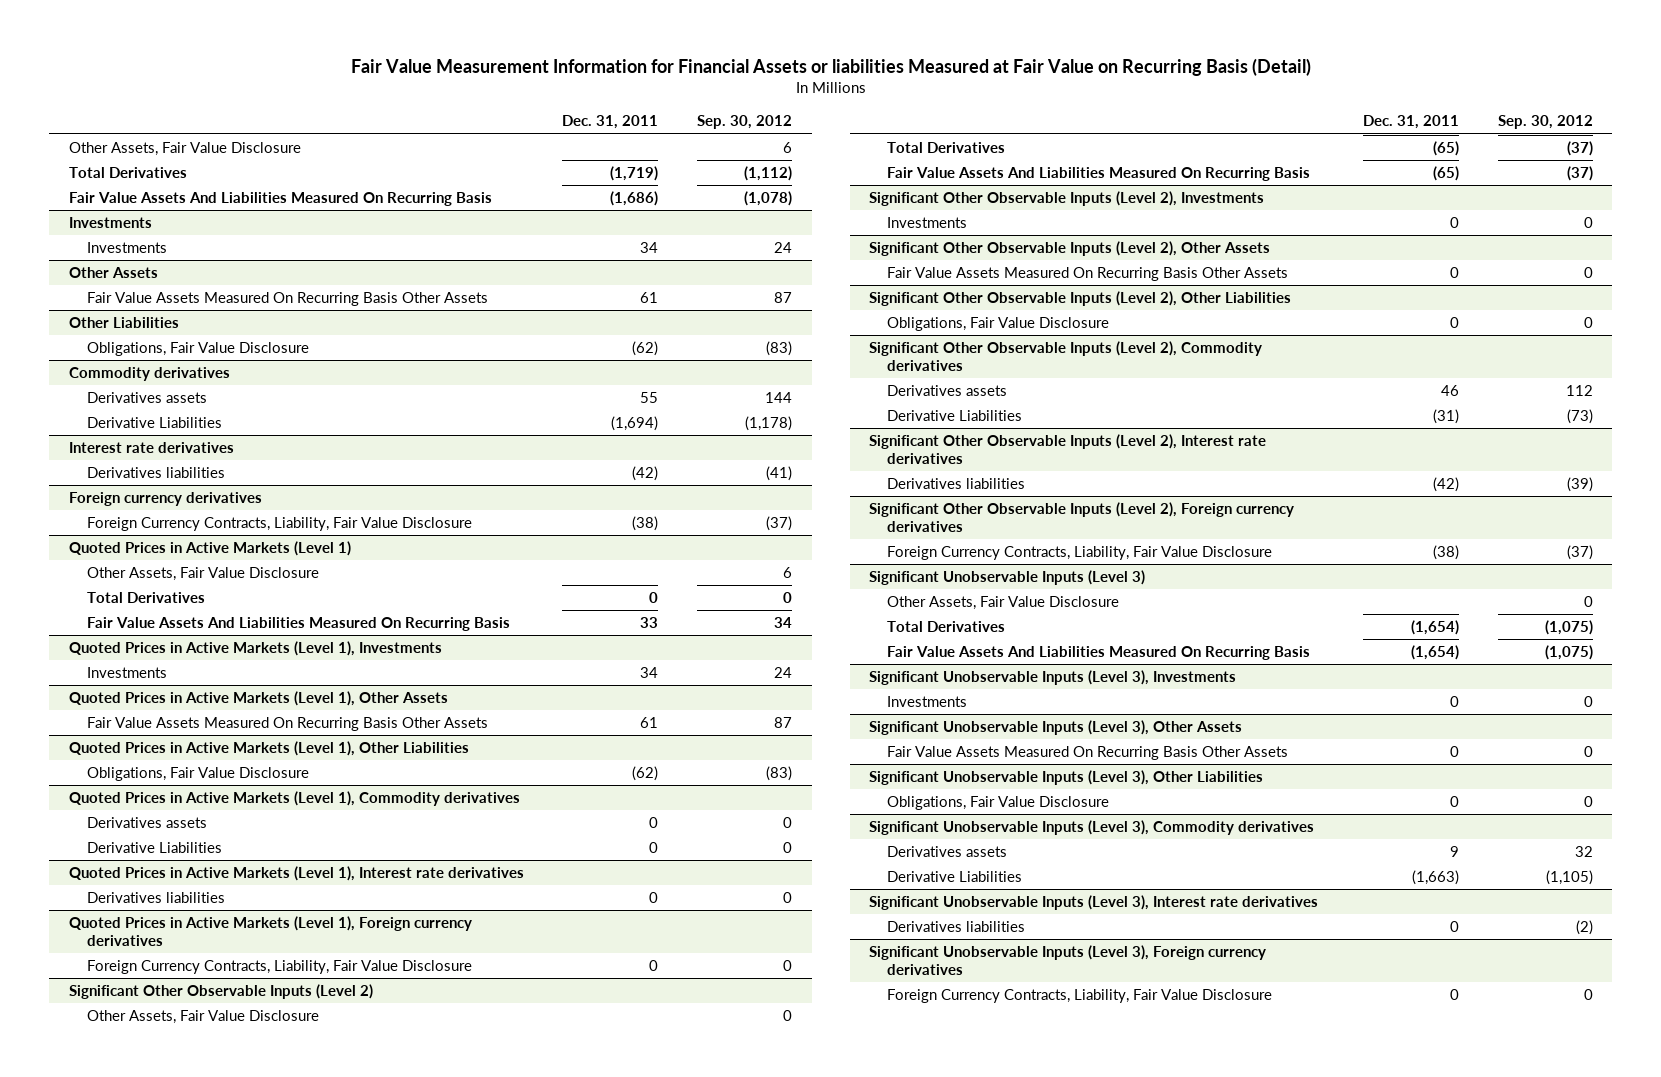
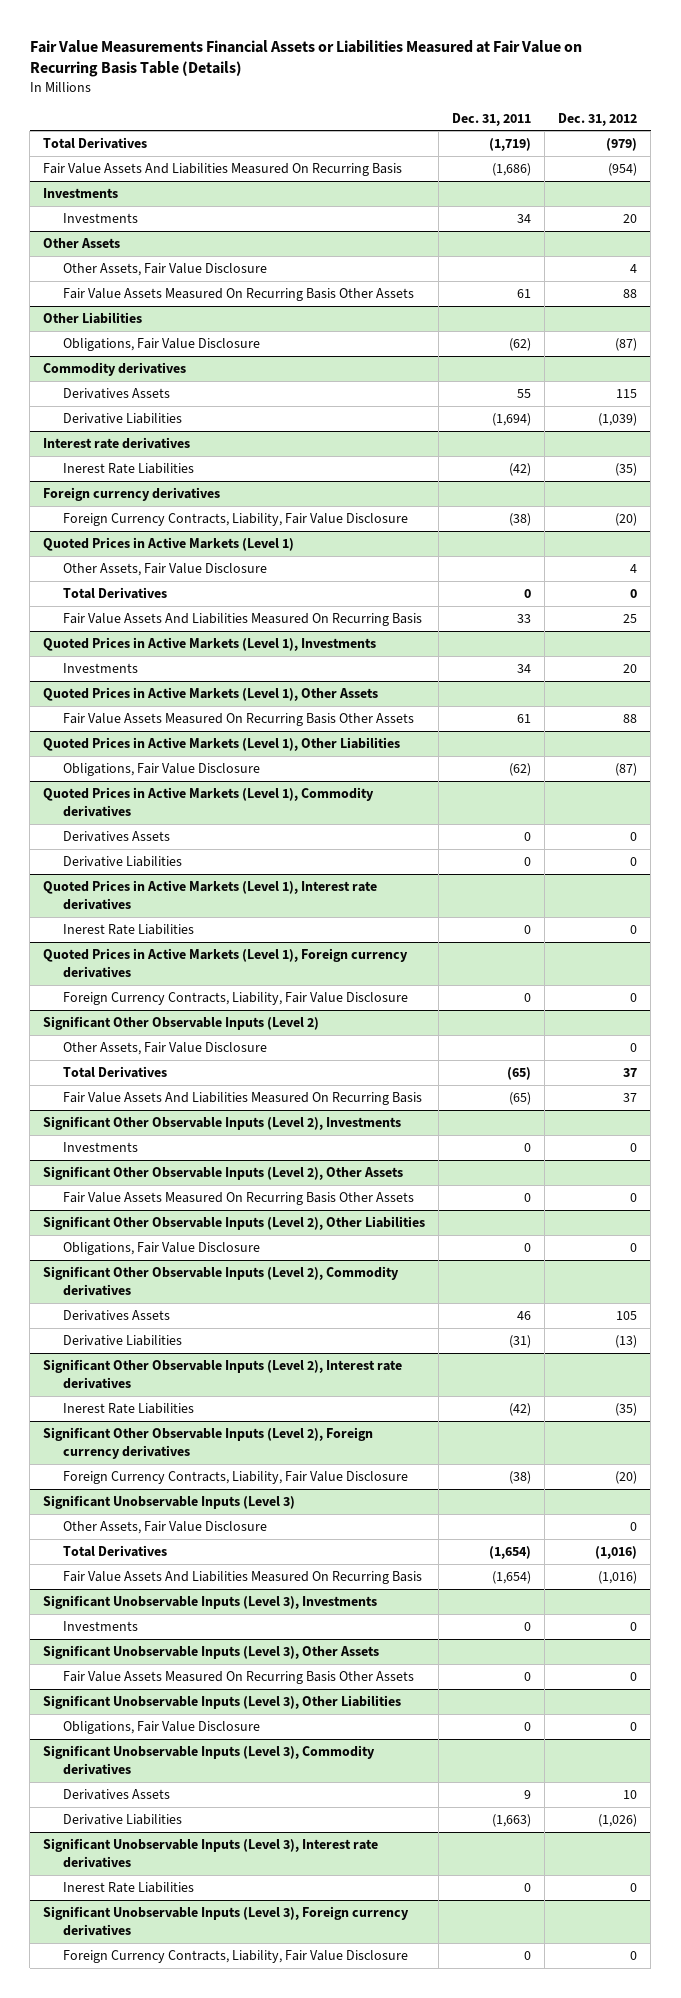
[350,57,1311,76] Fair Value Measurement Information for Financial Assets or liabilities Measured at Fair Value on Recurring Basis (Detail) -> [29,39,582,78] Fair Value Measurements Financial Assets or Liabilities Measured at Fair Value on Recurring Basis Table (Details)
[697,115,793,130] Sep. 30, 2012 -> none
none -> [558,112,638,126] Dec. 31, 2012
[68,142,301,157] Other Assets, Fair Value Disclosure -> none
none -> [63,262,268,276] Other Assets, Fair Value Disclosure
[86,392,207,404] Derivatives assets -> [63,387,171,399] Derivatives Assets
[86,467,225,479] Derivatives liabilities -> [63,462,195,474] Inerest Rate Liabilities
[86,817,207,829] Derivatives assets -> [63,830,171,842] Derivatives Assets
[86,892,225,904] Derivatives liabilities -> [63,923,195,935] Inerest Rate Liabilities
[887,385,1008,397] Derivatives assets -> [63,1309,171,1321] Derivatives Assets
[887,478,1026,490] Derivatives liabilities -> [63,1402,195,1414] Inerest Rate Liabilities
[887,846,1008,858] Derivatives assets -> [63,1788,171,1800] Derivatives Assets
[887,921,1026,933] Derivatives liabilities -> [63,1881,195,1893] Inerest Rate Liabilities

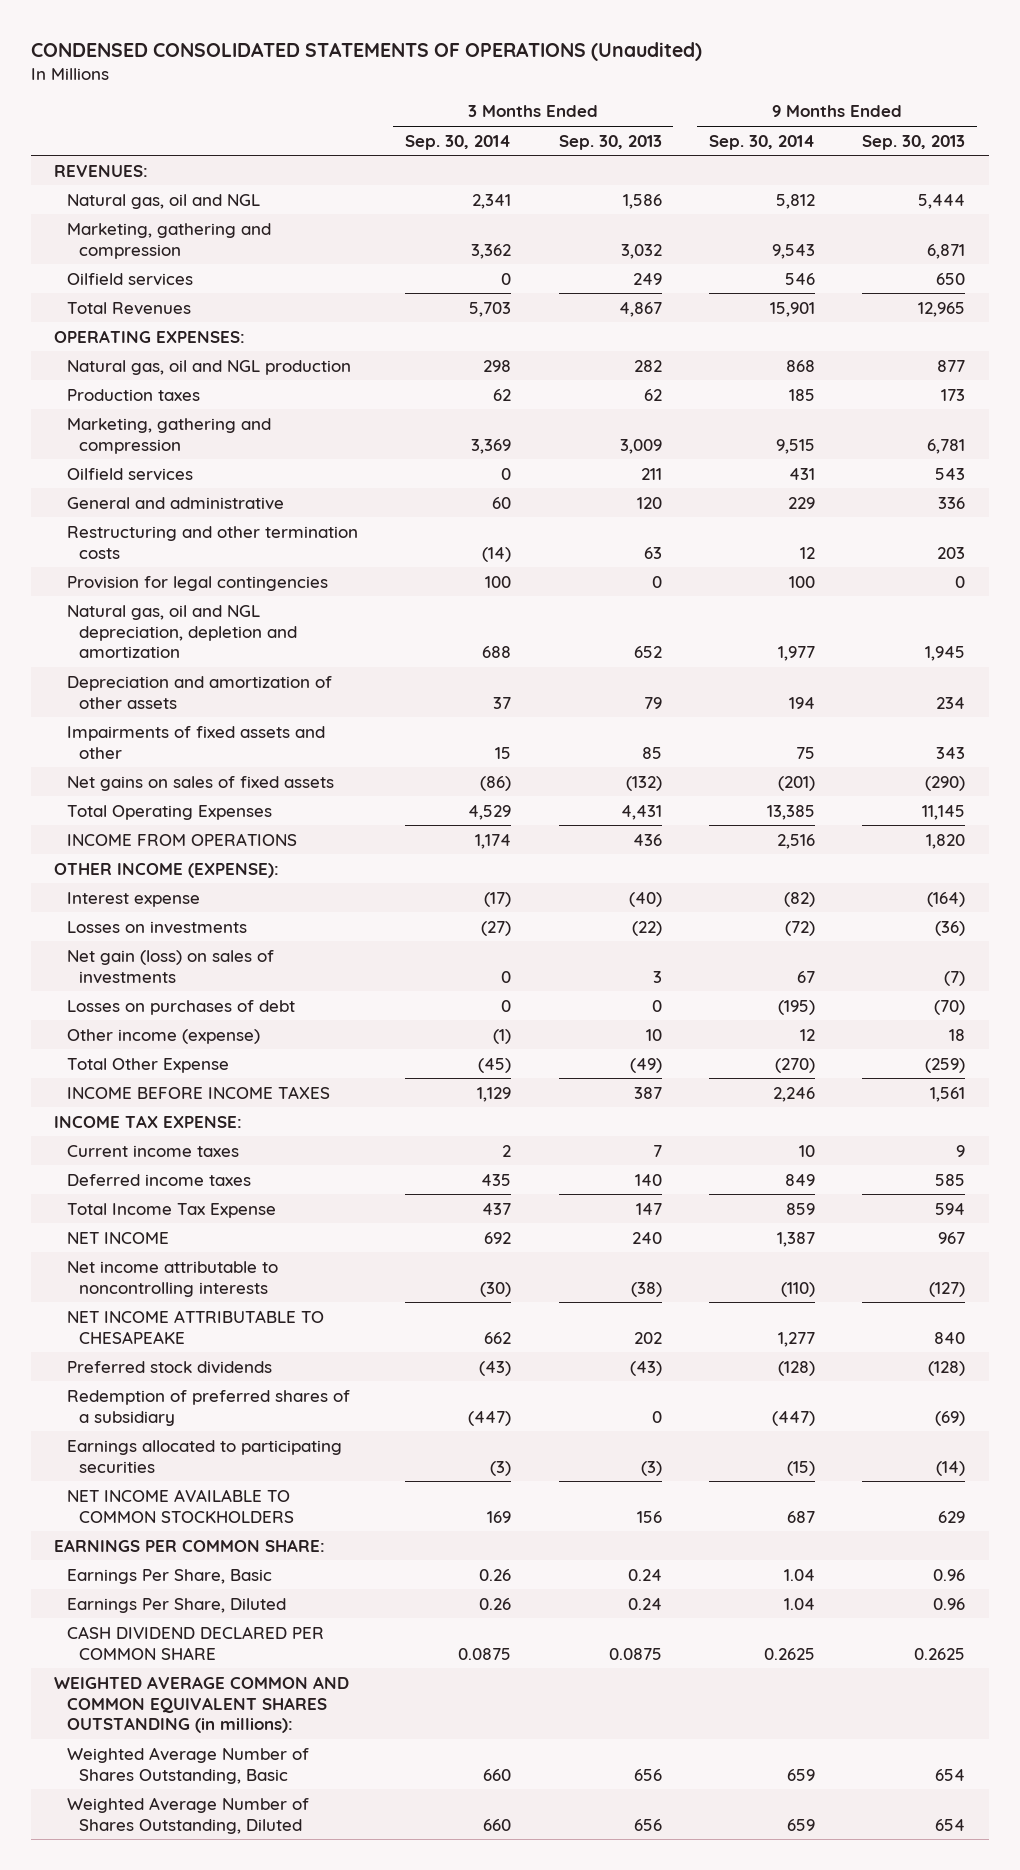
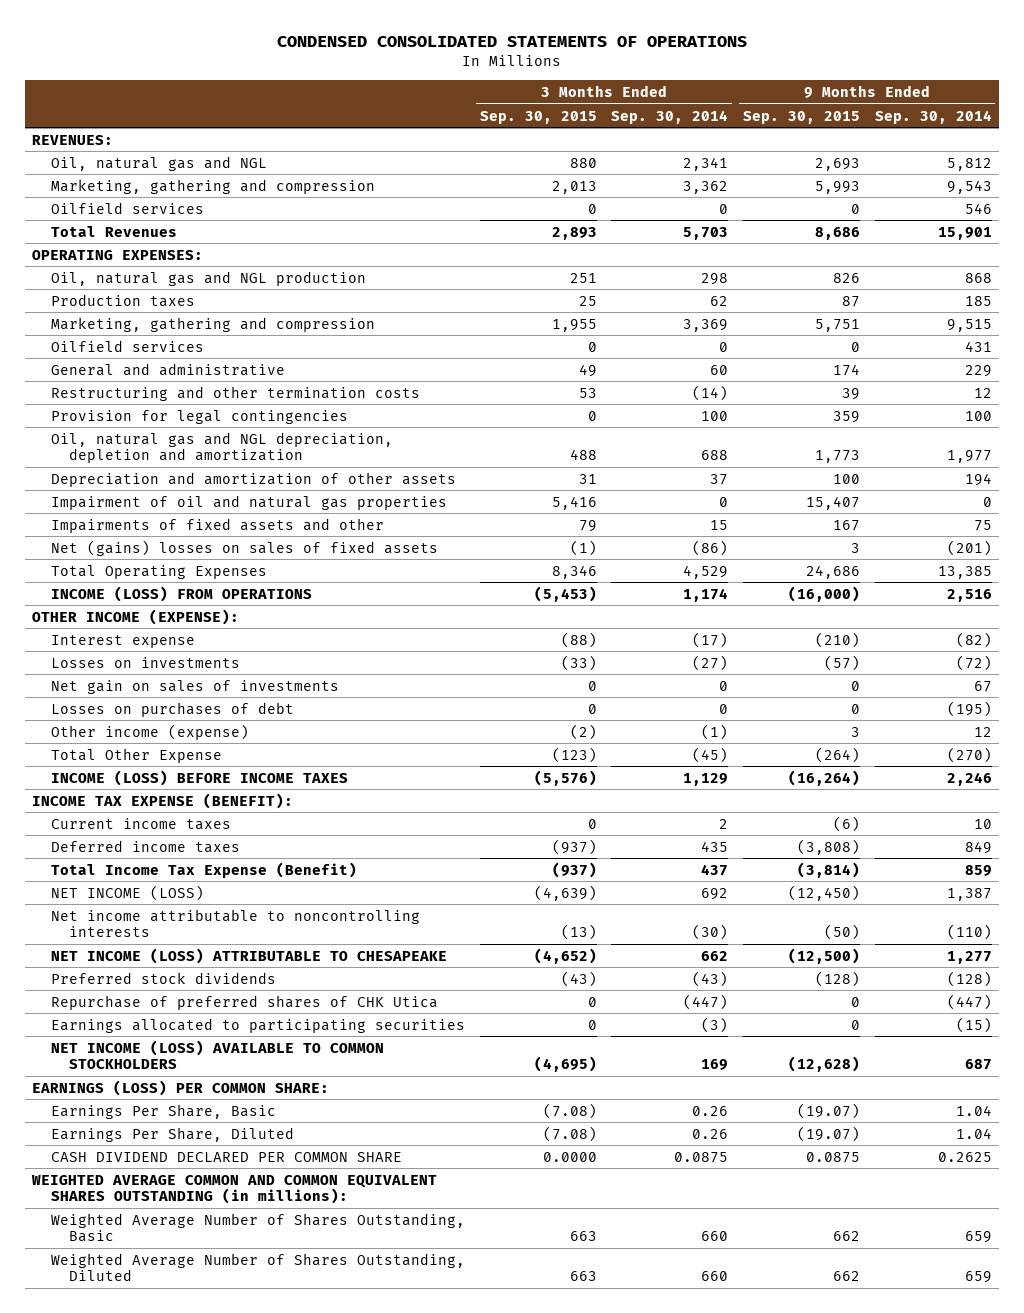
[30,41,702,61] CONDENSED CONSOLIDATED STATEMENTS OF OPERATIONS (Unaudited) -> [277,35,748,47] CONDENSED CONSOLIDATED STATEMENTS OF OPERATIONS
[558,134,662,150] Sep. 30, 2013 -> none
[862,134,966,150] Sep. 30, 2013 -> none
none -> [479,110,597,124] Sep. 30, 2015
none -> [743,110,861,124] Sep. 30, 2015
[66,193,260,209] Natural gas, oil and NGL -> [50,155,267,171] Oil, natural gas and NGL
[66,359,351,375] Natural gas, oil and NGL production -> [50,270,366,286] Oil, natural gas and NGL production
[66,604,298,659] Natural gas, oil and NGL depreciation, depletion and amortization -> [50,431,393,464] Oil, natural gas and NGL depreciation, depletion and amortization
none -> [50,494,447,510] Impairment of oil and natural gas properties
[66,775,334,791] Net gains on sales of fixed assets -> [50,539,438,556] Net (gains) losses on sales of fixed assets
[66,832,297,846] INCOME FROM OPERATIONS -> [50,585,312,602] INCOME (LOSS) FROM OPERATIONS
[66,949,274,984] Net gain (loss) on sales of investments -> [50,679,339,694] Net gain on sales of investments
[66,1085,330,1099] INCOME BEFORE INCOME TAXES -> [50,769,348,786] INCOME (LOSS) BEFORE INCOME TAXES
[54,1114,243,1128] INCOME TAX EXPENSE: -> [32,792,294,809] INCOME TAX EXPENSE (BENEFIT):
[66,1202,276,1218] Total Income Tax Expense -> [50,861,357,878] Total Income Tax Expense (Benefit)
[66,1231,169,1244] NET INCOME -> [50,884,204,901] NET INCOME (LOSS)
[66,1309,324,1344] NET INCOME ATTRIBUTABLE TO CHESAPEAKE -> [50,947,447,964] NET INCOME (LOSS) ATTRIBUTABLE TO CHESAPEAKE
[66,1389,350,1426] Redemption of preferred shares of a subsidiary -> [50,994,438,1010] Repurchase of preferred shares of CHK Utica
[66,1488,295,1523] NET INCOME AVAILABLE TO COMMON STOCKHOLDERS -> [50,1039,384,1070] NET INCOME (LOSS) AVAILABLE TO COMMON STOCKHOLDERS
[54,1538,326,1552] EARNINGS PER COMMON SHARE: -> [32,1079,330,1096] EARNINGS (LOSS) PER COMMON SHARE:

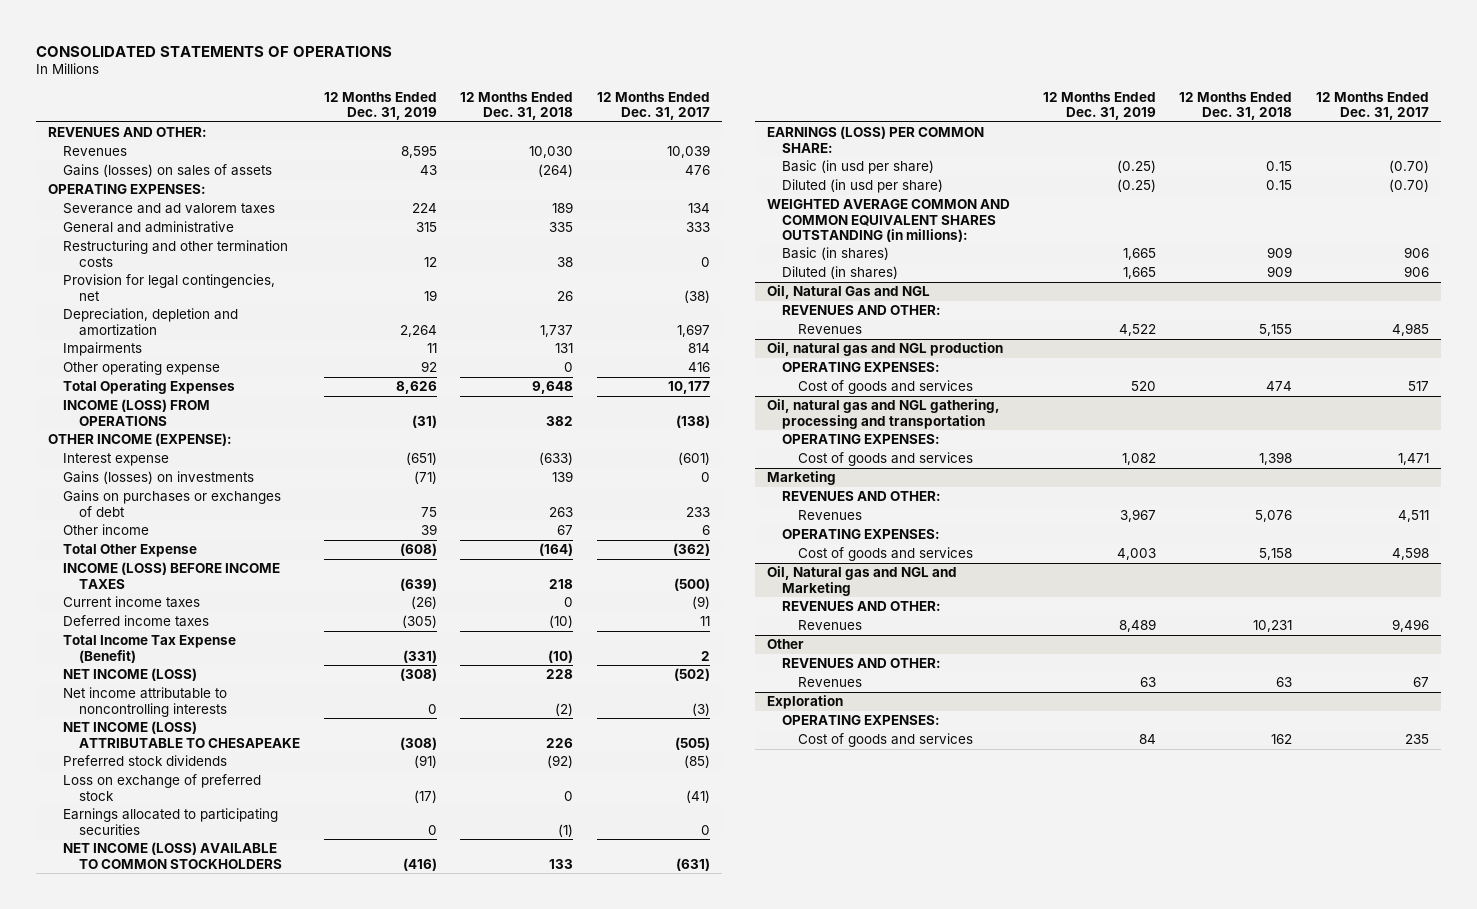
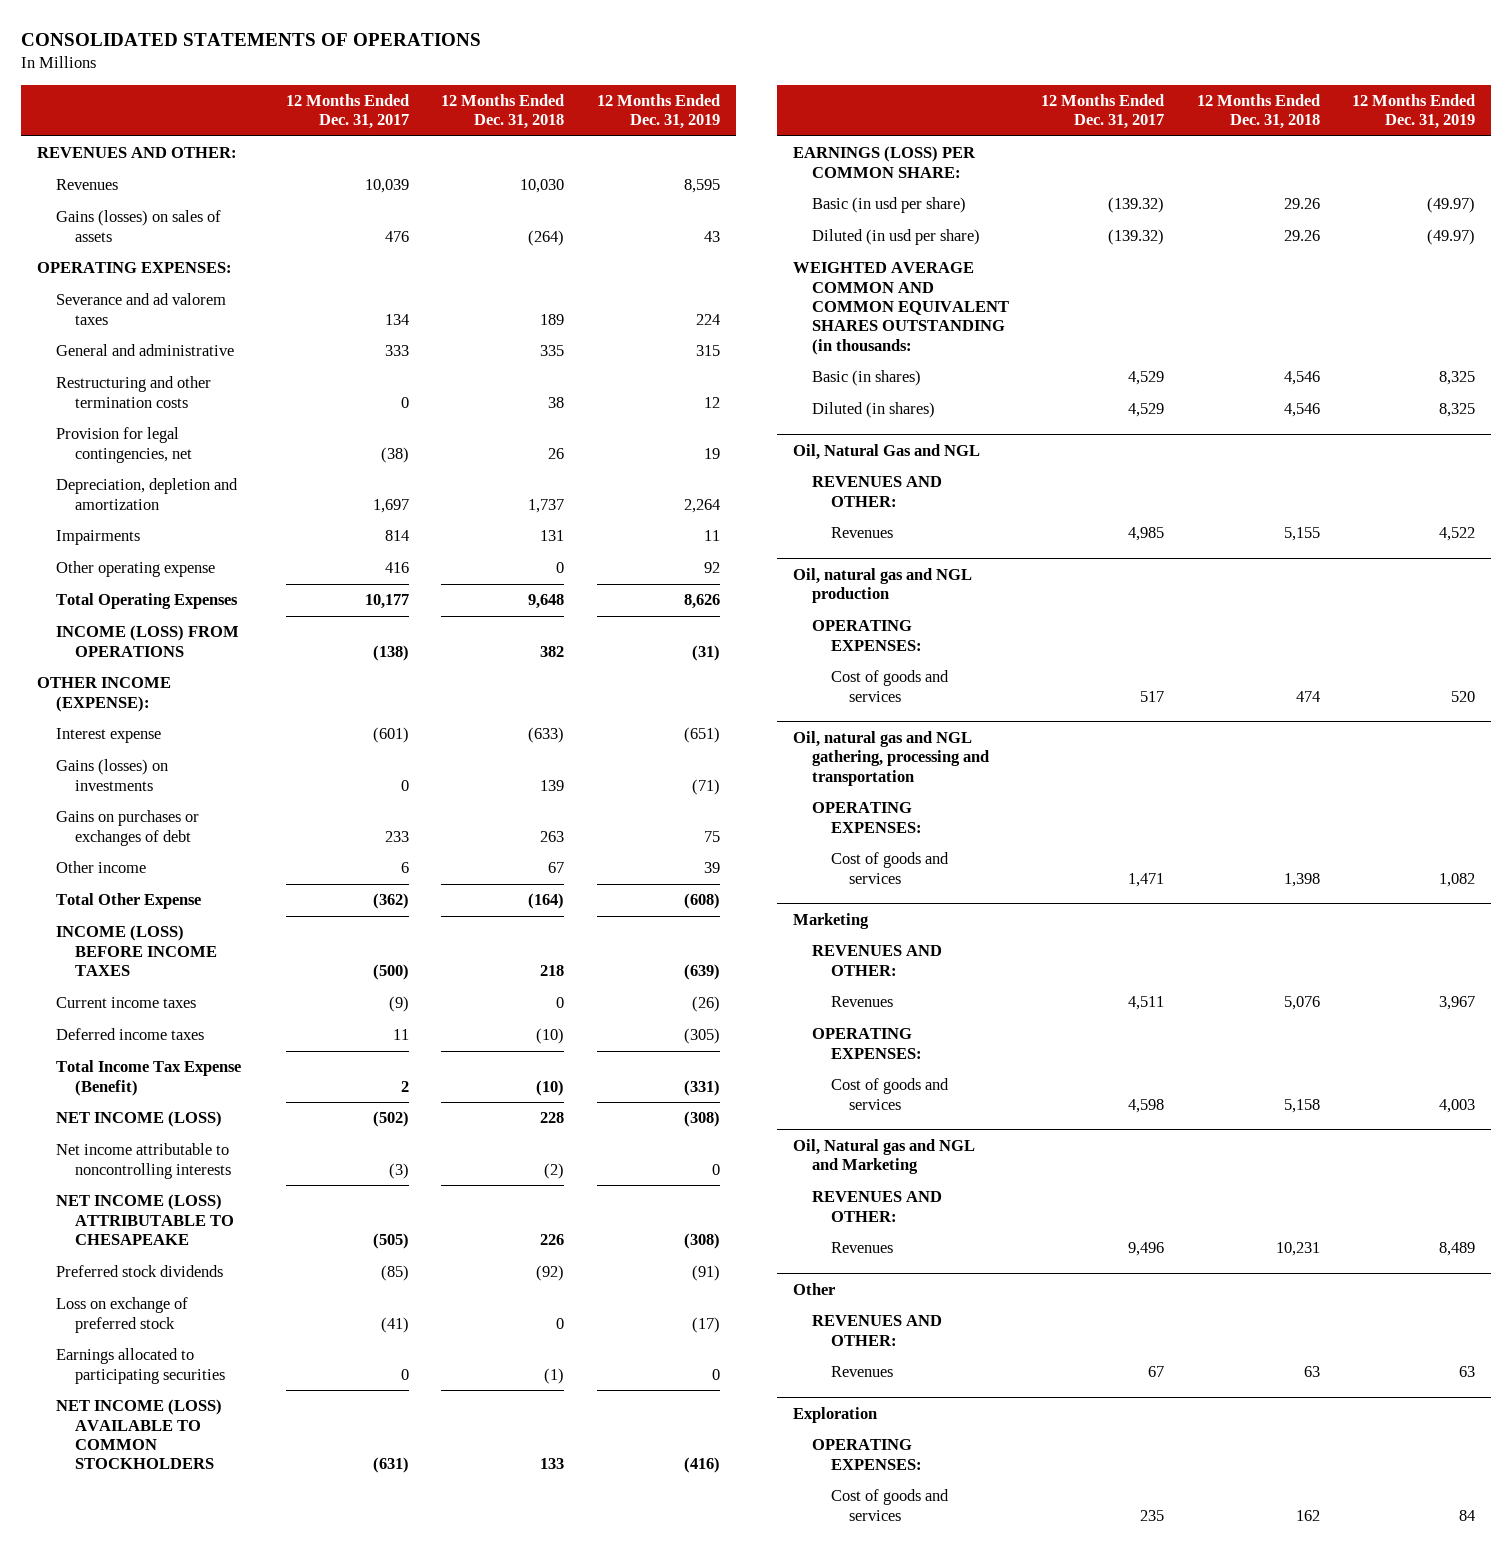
[1116,160,1156,174] (0.25) -> [1427,197,1476,214] (49.97)
[1266,161,1293,172] 0.15 -> [1283,198,1320,210] 29.26
[1388,160,1429,174] (0.70) -> [1108,197,1165,214] (139.32)
[1116,179,1156,193] (0.25) -> [1427,229,1476,246] (49.97)
[1266,180,1293,191] 0.15 -> [1283,230,1320,242] 29.26
[1388,179,1429,193] (0.70) -> [1108,229,1165,246] (139.32)
[766,199,1010,242] WEIGHTED AVERAGE COMMON AND COMMON EQUIVALENT SHARES OUTSTANDING (in millions): -> [792,262,1009,355] WEIGHTED AVERAGE COMMON AND COMMON EQUIVALENT SHARES OUTSTANDING (in thousands:
[1122,248,1156,261] 1,665 -> [1439,371,1476,386] 8,325
[1267,247,1293,259] 909 -> [1283,371,1320,386] 4,546
[1403,247,1429,259] 906 -> [1128,371,1165,386] 4,529
[1122,267,1156,280] 1,665 -> [1439,403,1476,418] 8,325
[1267,266,1293,278] 909 -> [1283,403,1320,418] 4,546
[1403,266,1429,278] 906 -> [1128,403,1165,418] 4,529

